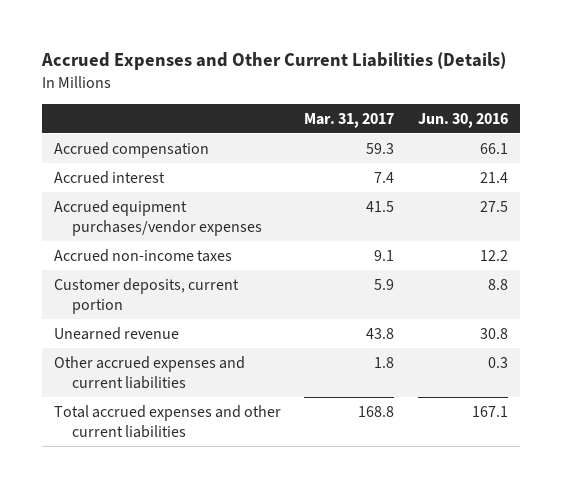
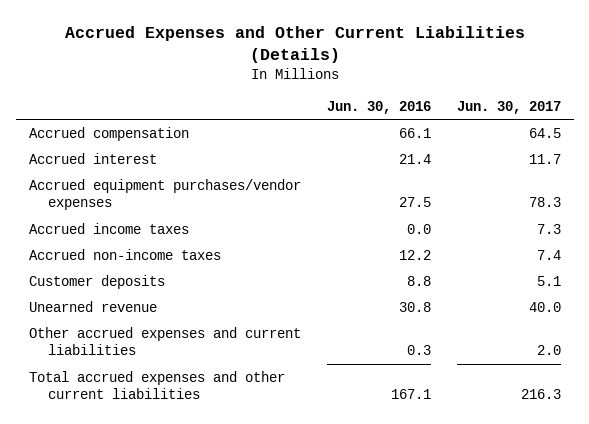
[304,112,395,128] Mar. 31, 2017 -> none
none -> [456,100,561,114] Jun. 30, 2017
none -> [28,222,189,234] Accrued income taxes
[53,277,239,314] Customer deposits, current portion -> [28,274,165,289] Customer deposits

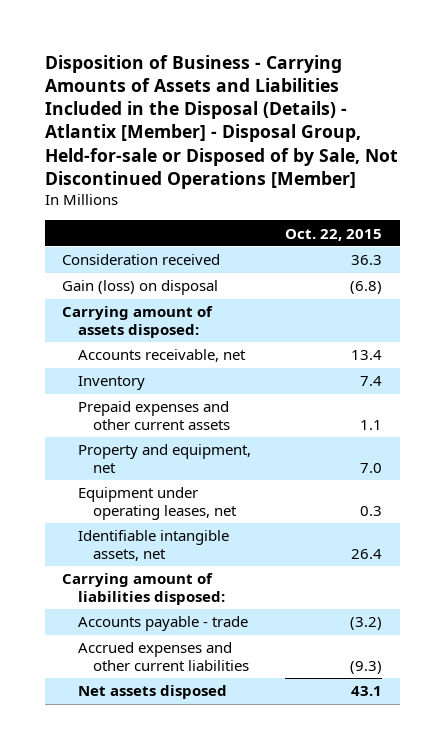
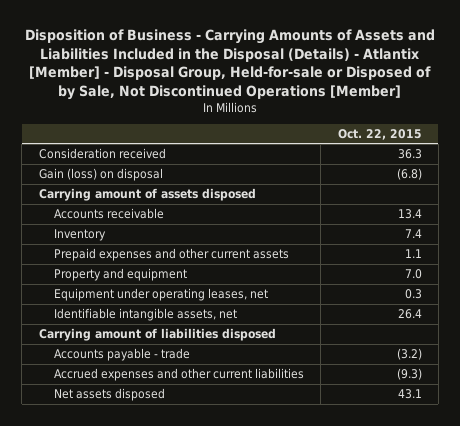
[62,306,214,338] Carrying amount of assets disposed: -> [38,188,256,202] Carrying amount of assets disposed
[77,349,246,363] Accounts receivable, net -> [53,208,164,220] Accounts receivable
[77,444,251,473] Property and equipment, net -> [53,268,187,282] Property and equipment
[62,573,225,605] Carrying amount of liabilities disposed: -> [38,328,276,342] Carrying amount of liabilities disposed

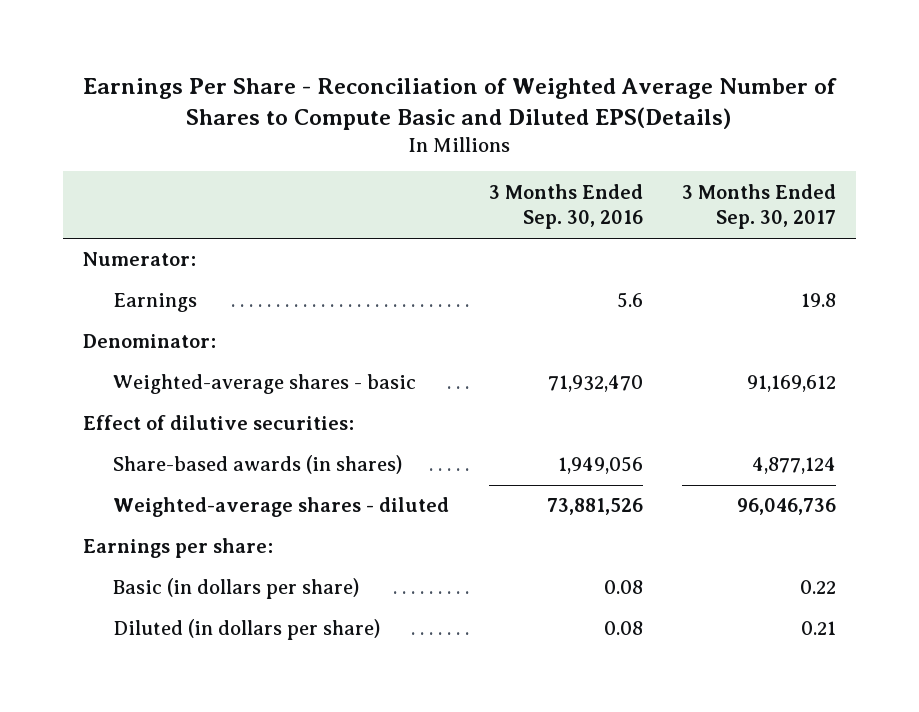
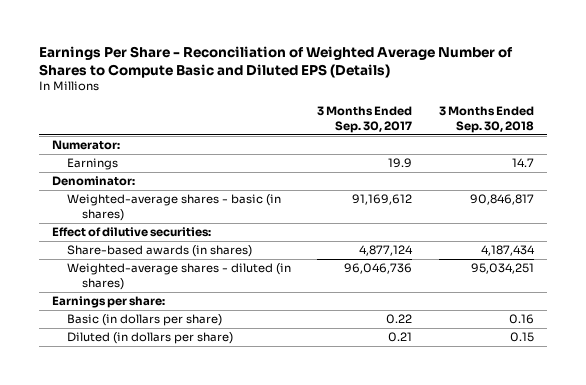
[83,78,838,130] Earnings Per Share - Reconciliation of Weighted Average Number of Shares to Compute Basic and Diluted EPS(Details) -> [38,45,513,78] Earnings Per Share - Reconciliation of Weighted Average Number of Shares to Compute Basic and Diluted EPS (Details)
[488,183,643,230] 3 Months Ended Sep. 30, 2016 -> none
none -> [438,106,534,134] 3 Months Ended Sep. 30, 2018
[800,293,836,308] 19.8 -> [388,158,413,169] 19.9
[113,374,417,395] Weighted-average shares - basic -> [66,194,281,222] Weighted-average shares - basic (in shares)
[113,497,450,518] Weighted-average shares - diluted -> [66,263,291,291] Weighted-average shares - diluted (in shares)

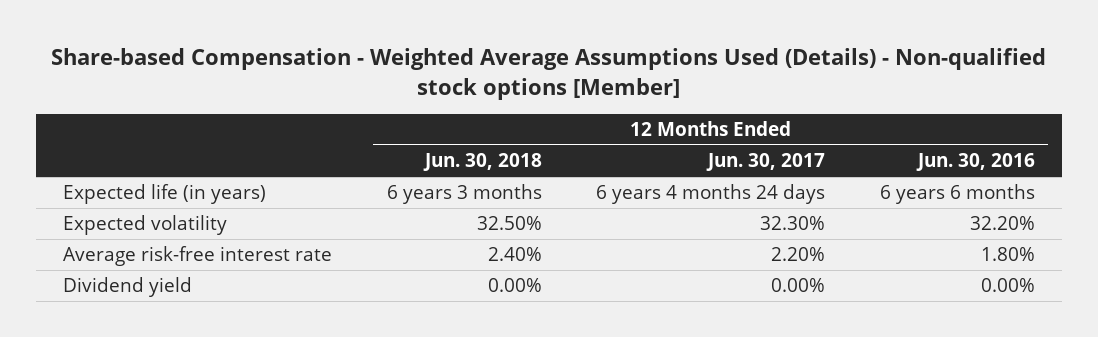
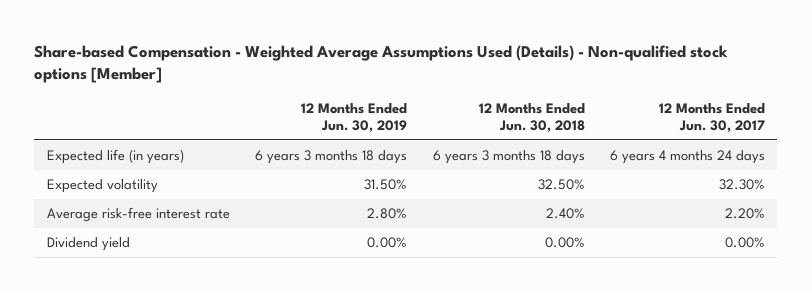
[915,153,1035,172] Jun. 30, 2016 -> none
none -> [301,103,408,134] 12 Months Ended Jun. 30, 2019
[386,184,542,205] 6 years 3 months -> [432,150,585,165] 6 years 3 months 18 days

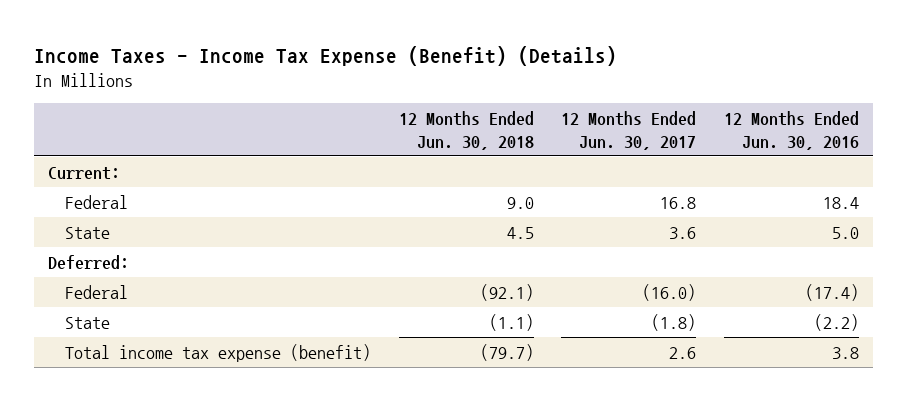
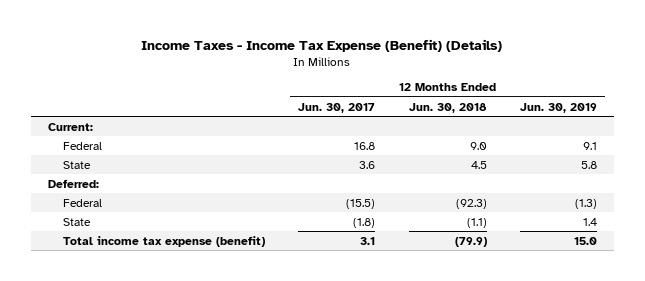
[724,111,860,150] 12 Months Ended Jun. 30, 2016 -> none
none -> [519,102,597,113] Jun. 30, 2019
[479,283,534,301] (92.1) -> [455,198,487,209] (92.3)
[642,283,697,301] (16.0) -> [346,198,376,209] (15.5)
[479,343,534,361] (79.7) -> [454,236,487,247] (79.9)
[669,346,697,359] 2.6 -> [360,236,376,245] 3.1

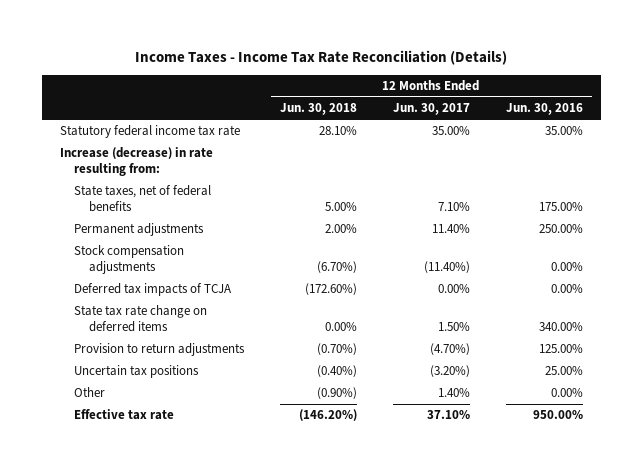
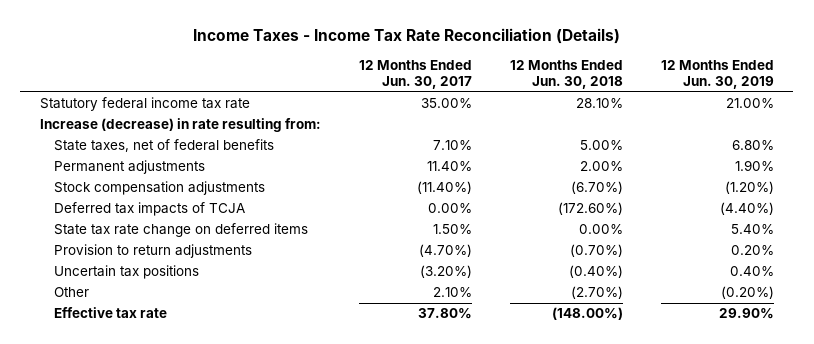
[505,103,583,116] Jun. 30, 2016 -> none
none -> [661,60,775,90] 12 Months Ended Jun. 30, 2019
[317,387,358,400] (0.90%) -> [570,286,623,300] (2.70%)
[437,388,470,398] 1.40% -> [432,287,472,298] 2.10%
[299,409,358,422] (146.20%) -> [551,307,623,321] (148.00%)
[426,410,470,420] 37.10% -> [417,308,472,320] 37.80%

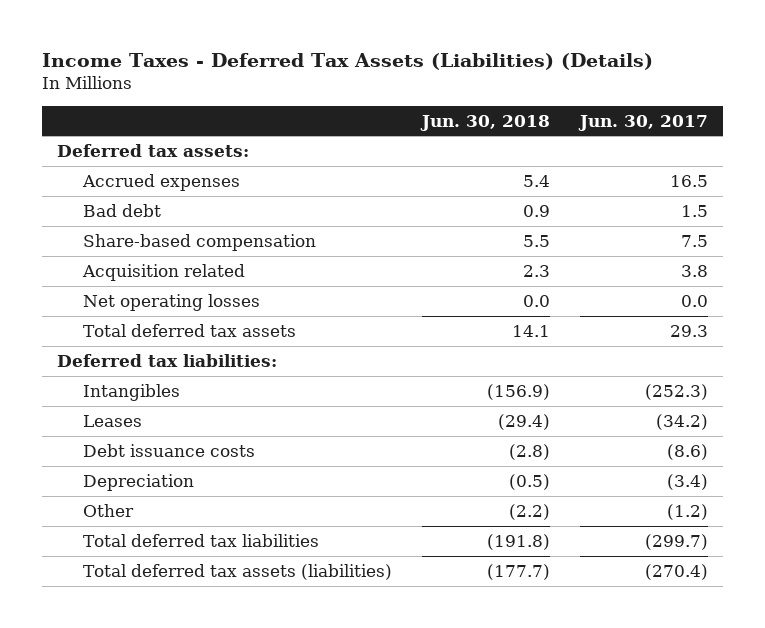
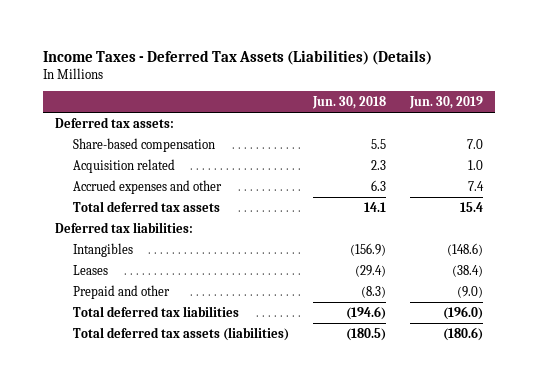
[578,114,709,131] Jun. 30, 2017 -> none
none -> [409,95,484,109] Jun. 30, 2019
[81,173,240,191] Accrued expenses -> none
[82,203,161,217] Bad debt -> none
[82,293,260,311] Net operating losses -> none
none -> [73,179,223,194] Accrued expenses and other
[82,443,255,457] Debt issuance costs -> none
[82,473,194,491] Depreciation -> none
[82,503,134,517] Other -> [73,284,171,299] Prepaid and other
[508,503,550,520] (2.2) -> [361,285,387,298] (8.3)
[486,533,550,550] (191.8) -> [346,305,387,320] (194.6)
[486,563,550,580] (177.7) -> [346,327,387,341] (180.5)

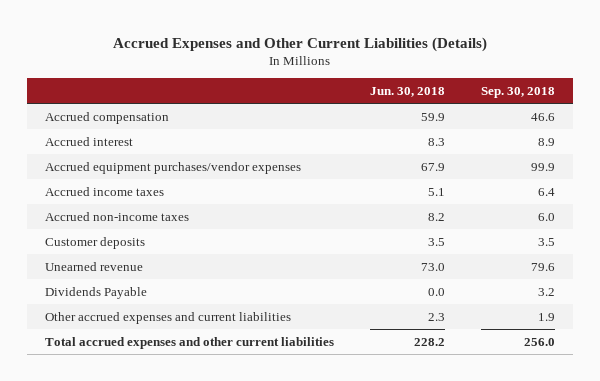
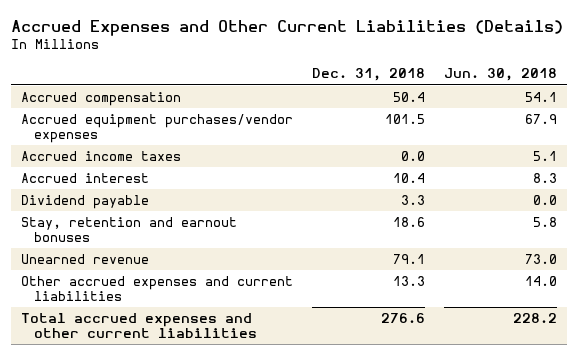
[480,87,555,99] Sep. 30, 2018 -> none
none -> [312,68,426,82] Dec. 31, 2018
[420,112,445,121] 59.9 -> [525,92,558,103] 54.1
[45,211,190,221] Accrued non-income taxes -> none
[45,236,146,249] Customer deposits -> none
[45,136,134,146] Accrued interest -> [20,173,149,184] Accrued interest
none -> [20,195,149,210] Dividend payable
none -> [20,217,237,243] Stay, retention and earnout bonuses
[45,286,148,299] Dividends Payable -> none
[427,312,445,321] 2.3 -> [525,276,558,287] 14.0

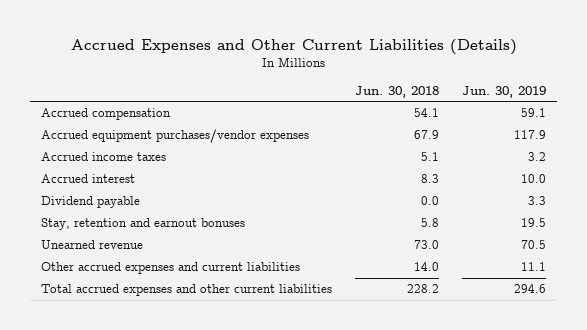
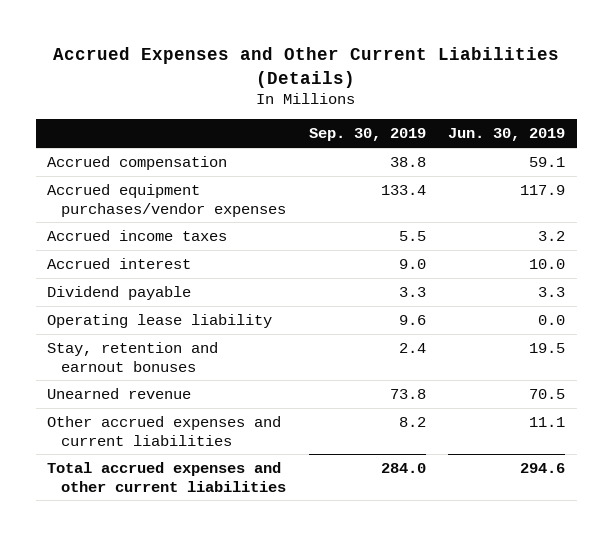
[355,85,440,98] Jun. 30, 2018 -> none
none -> [308,128,426,142] Sep. 30, 2019
none -> [47,313,273,328] Operating lease liability

